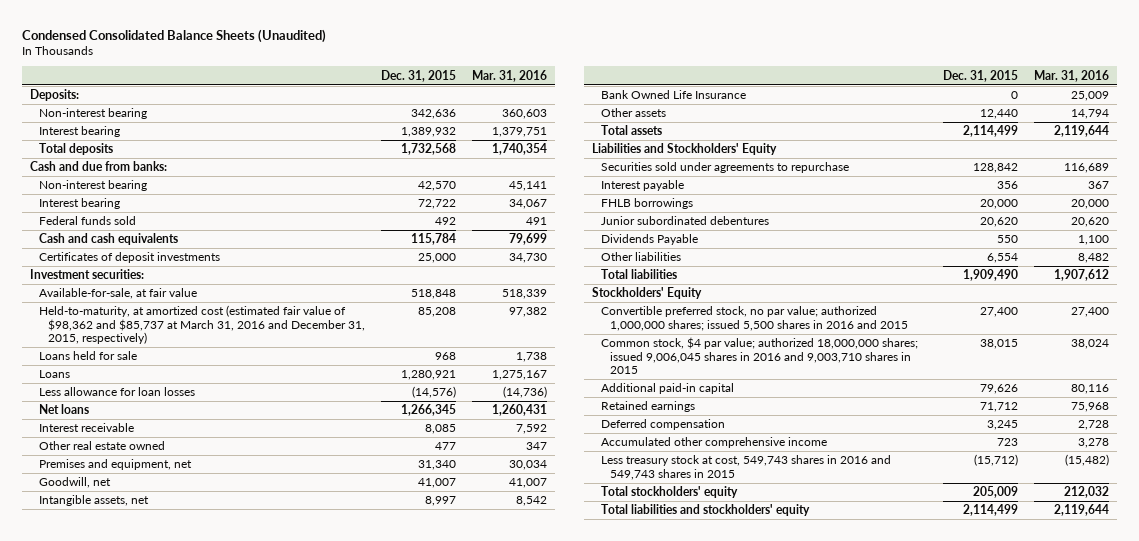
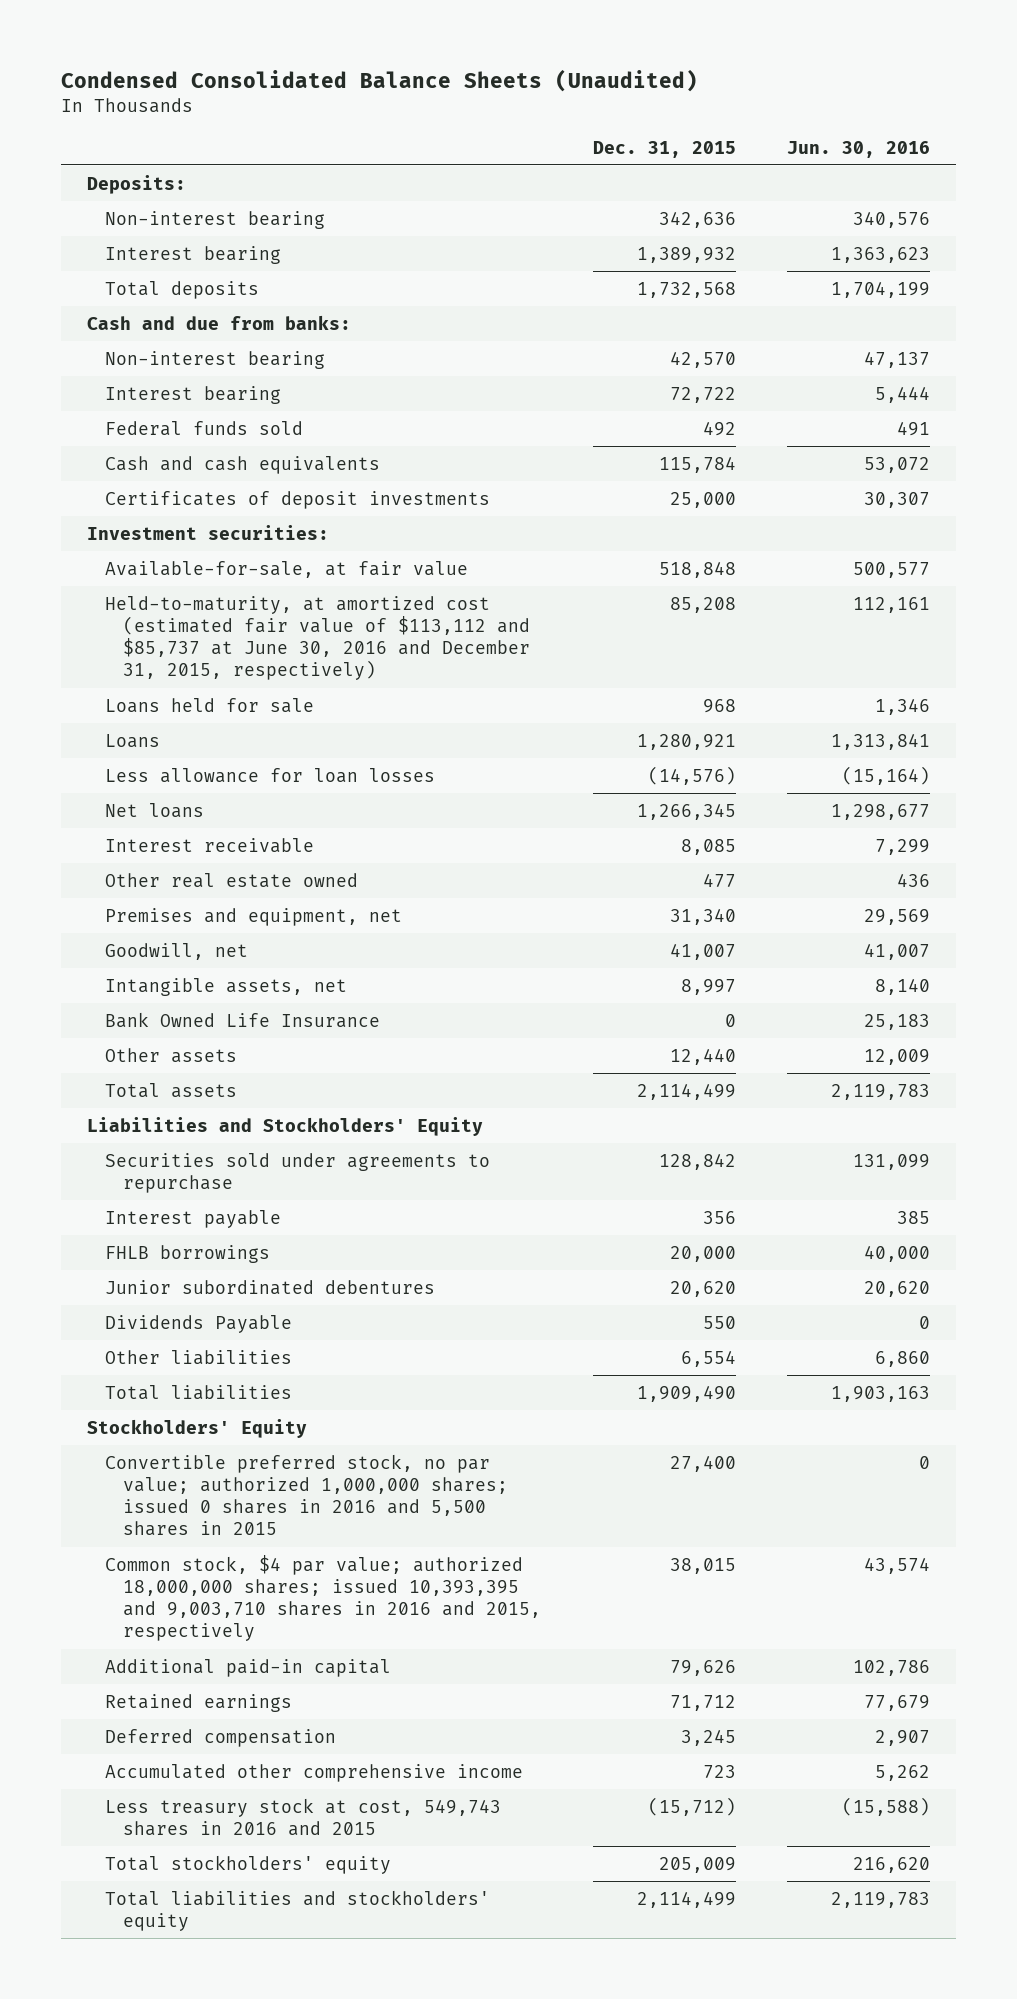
[472,69,548,82] Mar. 31, 2016 -> none
none -> [787,140,931,158] Jun. 30, 2016
[38,305,366,345] Held-to-maturity, at amortized cost (estimated fair value of $98,362 and $85,737 at March 31, 2016 and December 31, 2015, respectively) -> [104,595,531,681] Held-to-maturity, at amortized cost (estimated fair value of $113,112 and $85,737 at June 30, 2016 and December 31, 2015, respectively)
[600,306,909,331] Convertible preferred stock, no par value; authorized 1,000,000 shares; issued 5,500 shares in 2016 and 2015 -> [104,1453,509,1537] Convertible preferred stock, no par value; authorized 1,000,000 shares; issued 0 shares in 2016 and 5,500 shares in 2015
[600,337,918,375] Common stock, $4 par value; authorized 18,000,000 shares; issued 9,006,045 shares in 2016 and 9,003,710 shares in 2015 -> [104,1554,542,1642] Common stock, $4 par value; authorized 18,000,000 shares; issued 10,393,395 and 9,003,710 shares in 2016 and 2015, respectively
[600,455,891,480] Less treasury stock at cost, 549,743 shares in 2016 and 549,743 shares in 2015 -> [104,1797,501,1836] Less treasury stock at cost, 549,743 shares in 2016 and 2015

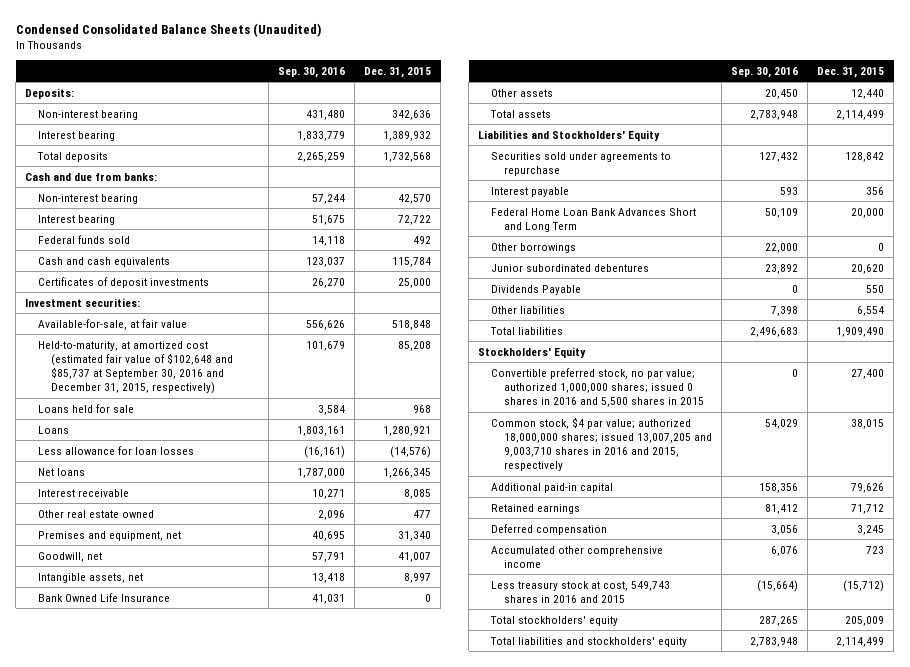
[787,140,931,158] Jun. 30, 2016 -> none
none -> [278,66,346,78] Sep. 30, 2016
[104,595,531,681] Held-to-maturity, at amortized cost (estimated fair value of $113,112 and $85,737 at June 30, 2016 and December 31, 2015, respectively) -> [38,340,234,395] Held-to-maturity, at amortized cost (estimated fair value of $102,648 and $85,737 at September 30, 2016 and December 31, 2015, respectively)
[104,1244,270,1263] FHLB borrowings -> [491,207,697,232] Federal Home Loan Bank Advances Short and Long Term
none -> [491,242,577,253] Other borrowings
[104,1554,542,1642] Common stock, $4 par value; authorized 18,000,000 shares; issued 10,393,395 and 9,003,710 shares in 2016 and 2015, respectively -> [491,416,713,472] Common stock, $4 par value; authorized 18,000,000 shares; issued 13,007,205 and 9,003,710 shares in 2016 and 2015, respectively

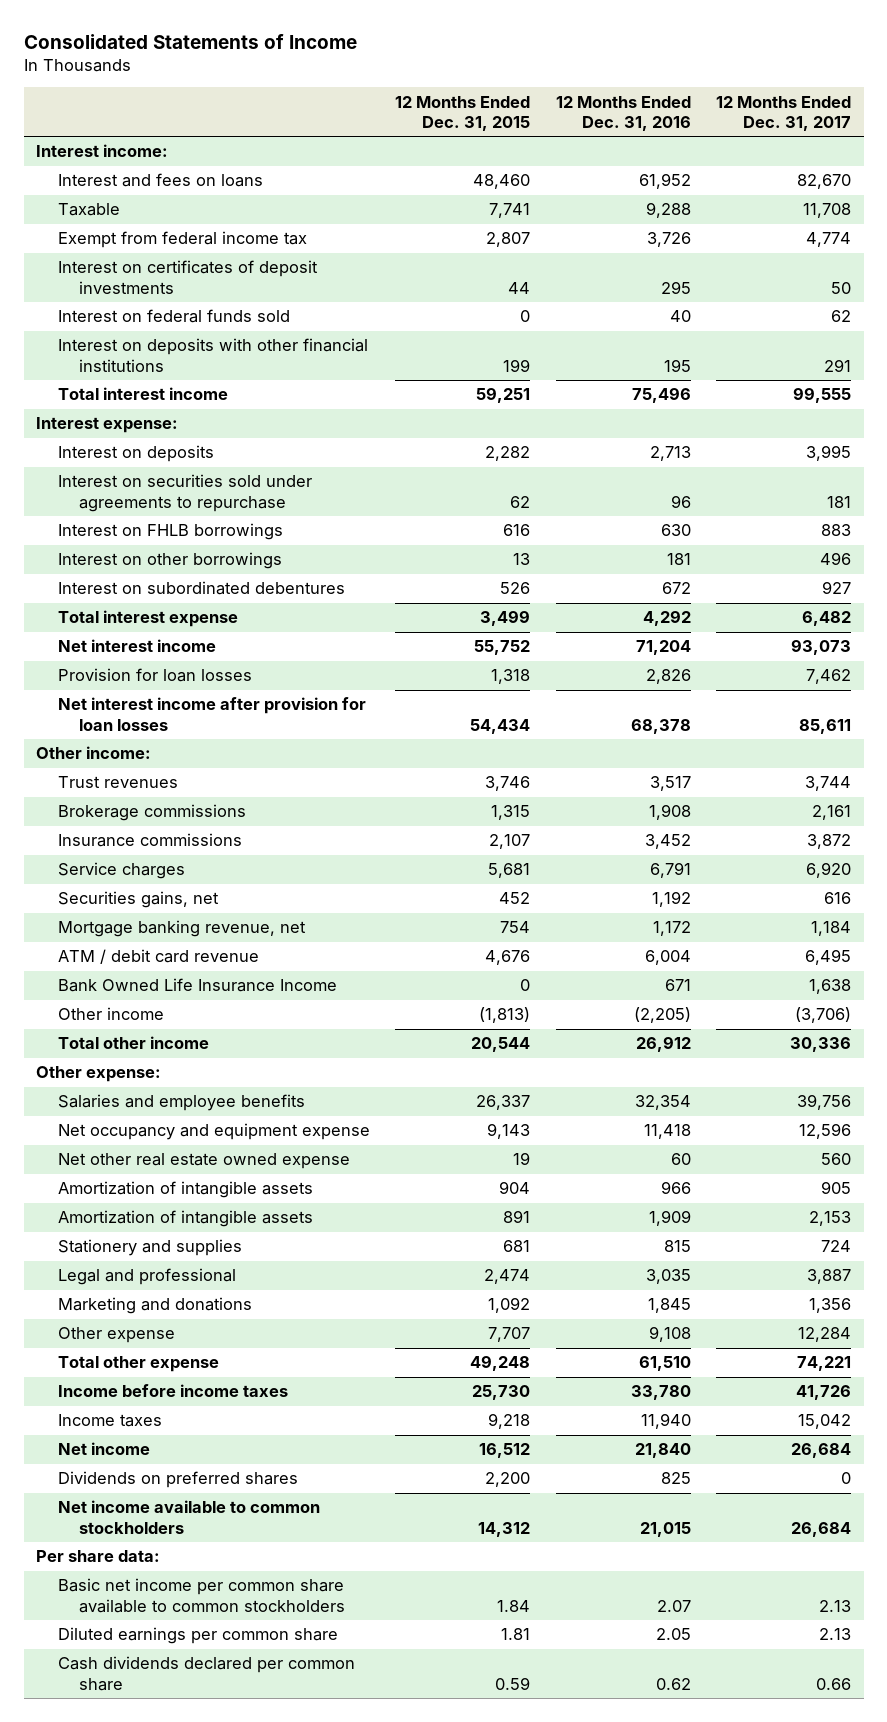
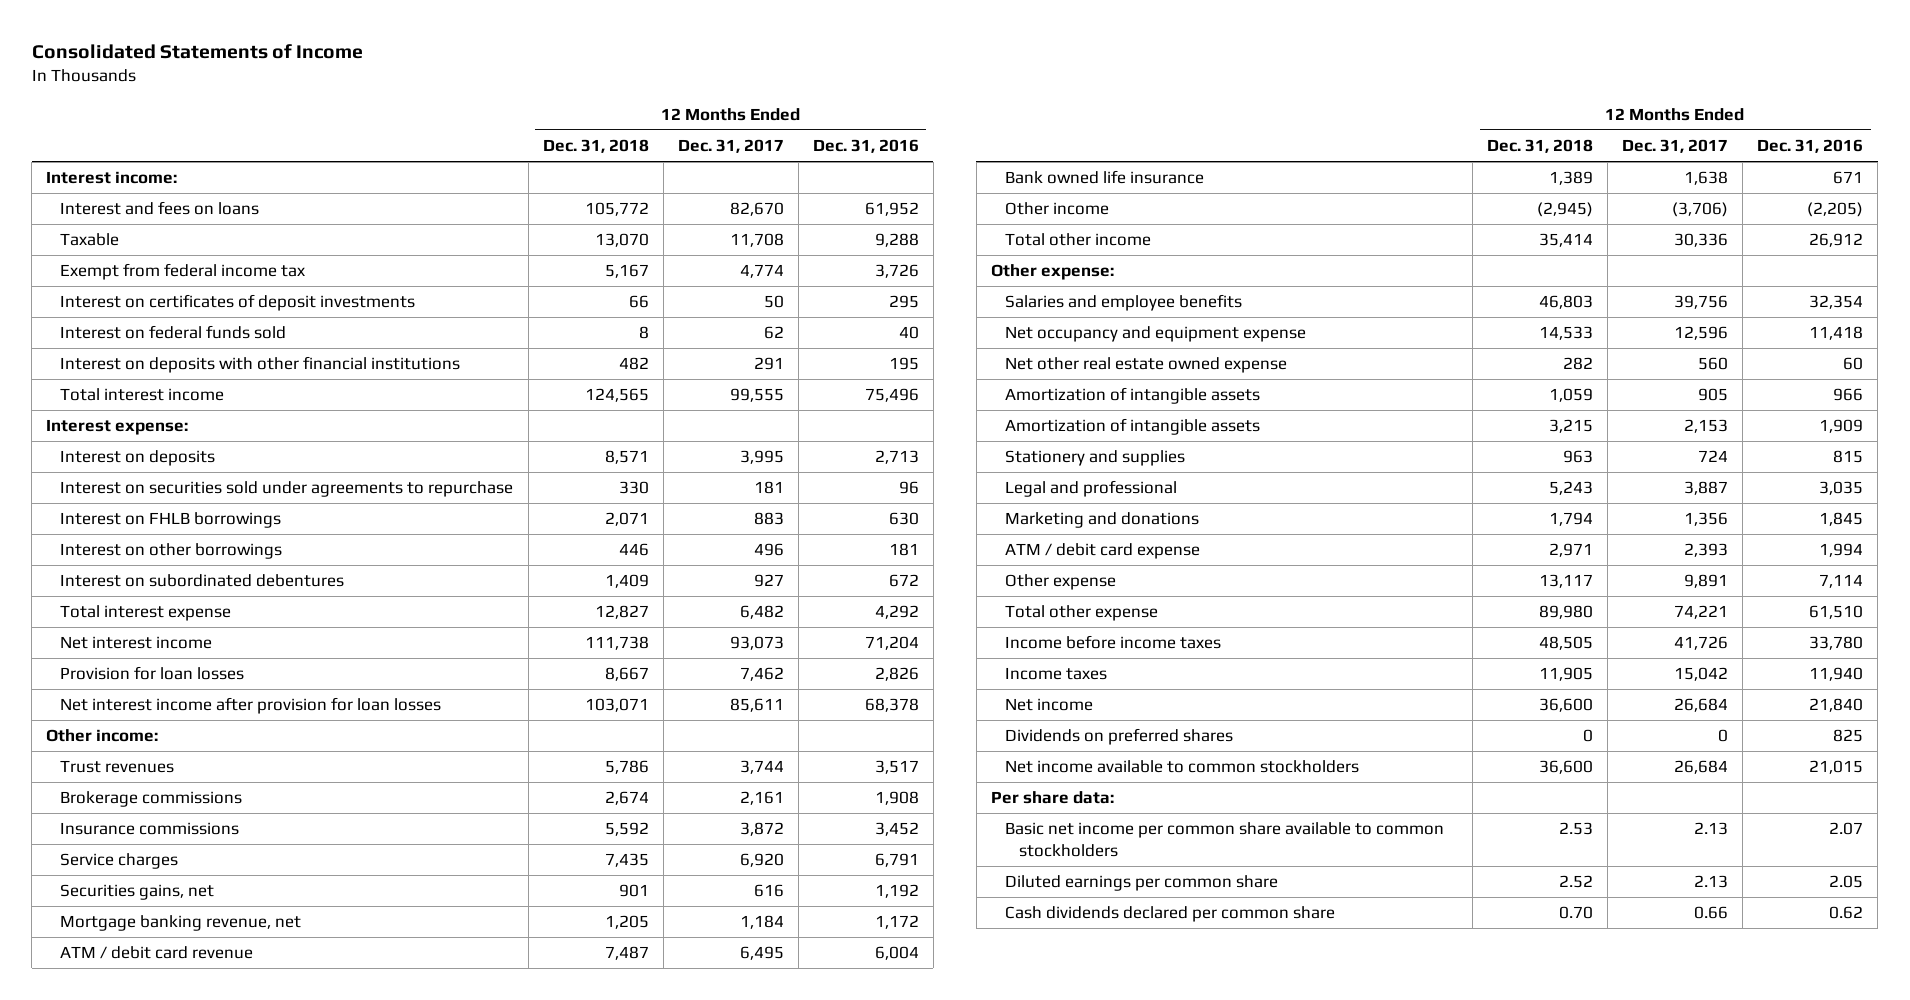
[395,95,531,131] 12 Months Ended Dec. 31, 2015 -> none
none -> [542,139,649,154] Dec. 31, 2018
[57,978,337,993] Bank Owned Life Insurance Income -> [1004,170,1204,185] Bank owned life insurance
none -> [1004,543,1200,560] ATM / debit card expense
[648,1326,691,1343] 9,108 -> [1819,574,1864,589] 7,114
[797,1327,851,1343] 12,284 -> [1684,574,1729,589] 9,891

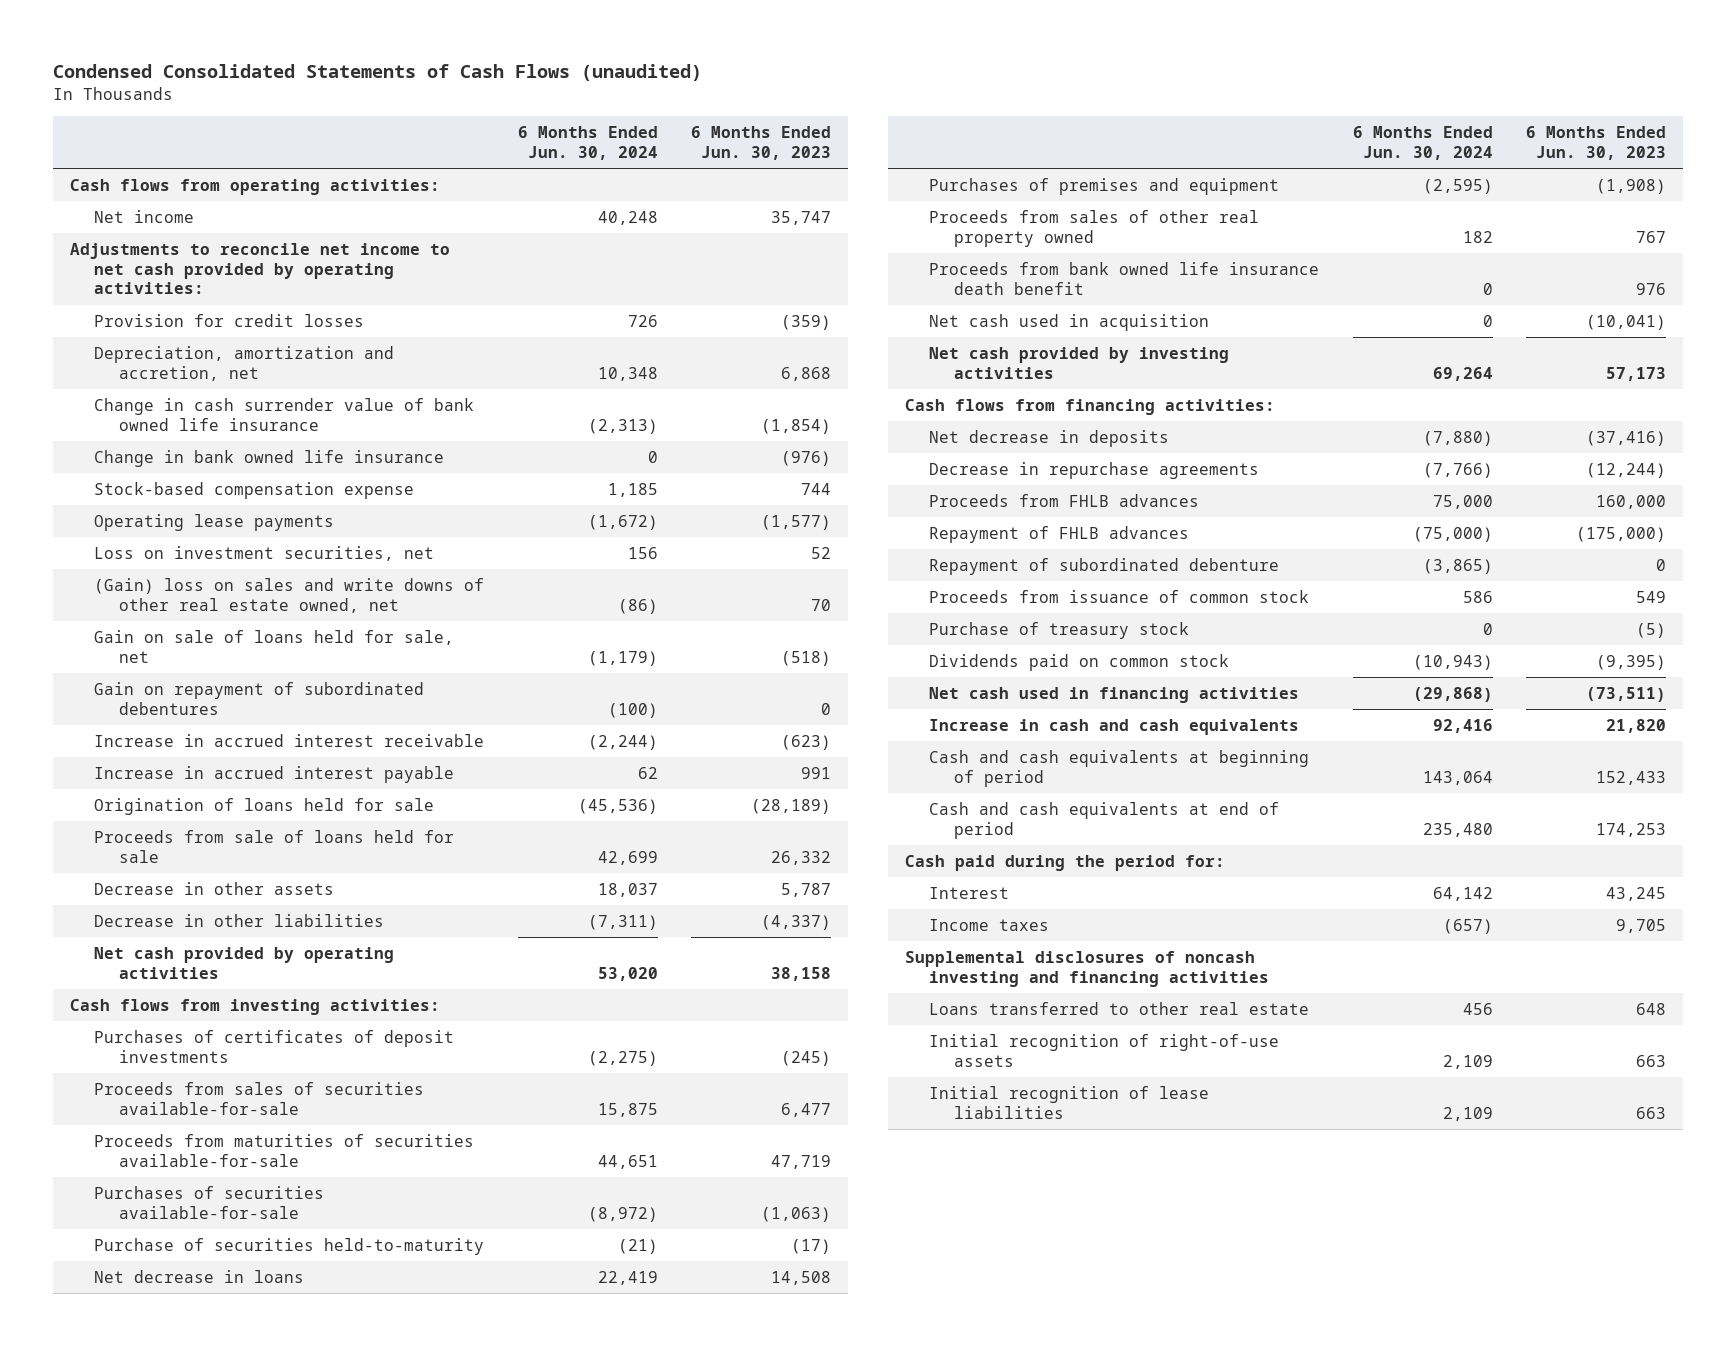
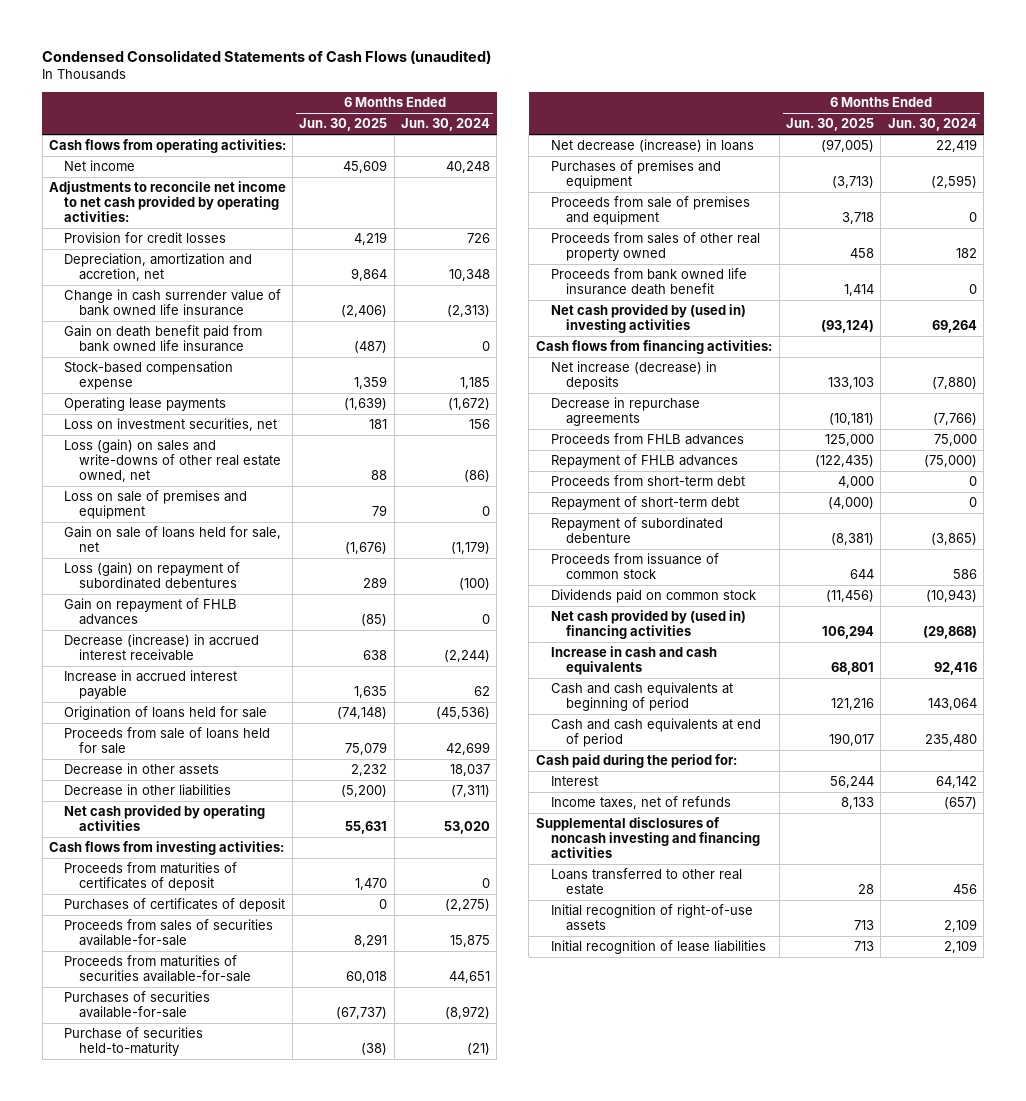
[691,126,832,160] 6 Months Ended Jun. 30, 2023 -> none
none -> [299,118,388,132] Jun. 30, 2025
[94,449,445,467] Change in bank owned life insurance -> none
none -> [63,325,262,353] Gain on death benefit paid from bank owned life insurance
[94,577,485,613] (Gain) loss on sales and write downs of other real estate owned, net -> [63,439,282,483] Loss (gain) on sales and write-downs of other real estate owned, net
none -> [63,490,247,520] Loss on sale of premises and equipment
[94,681,425,715] Gain on repayment of subordinated debentures -> [63,562,240,590] Loss (gain) on repayment of subordinated debentures
none -> [63,598,237,626] Gain on repayment of FHLB advances
[94,733,485,747] Increase in accrued interest receivable -> [63,634,259,662] Decrease (increase) in accrued interest receivable
none -> [63,862,237,892] Proceeds from maturities of certificates of deposit
[94,1029,455,1063] Purchases of certificates of deposit investments -> [63,898,285,913] Purchases of certificates of deposit
[94,1269,305,1283] Net decrease in loans -> [550,139,754,153] Net decrease (increase) in loans
none -> [550,196,750,226] Proceeds from sale of premises and equipment
[929,313,1210,331] Net cash used in acquisition -> none
[929,346,1230,379] Net cash provided by investing activities -> [550,304,746,334] Net cash provided by (used in) investing activities
[929,429,1170,447] Net decrease in deposits -> [550,361,717,391] Net increase (decrease) in deposits
none -> [550,475,745,487] Proceeds from short-term debt
none -> [550,496,739,511] Repayment of short-term debt
[929,621,1190,639] Purchase of treasury stock -> none
[929,686,1300,703] Net cash used in financing activities -> [550,610,746,640] Net cash provided by (used in) financing activities
[929,918,1050,931] Income taxes -> [550,796,731,810] Income taxes, net of refunds

